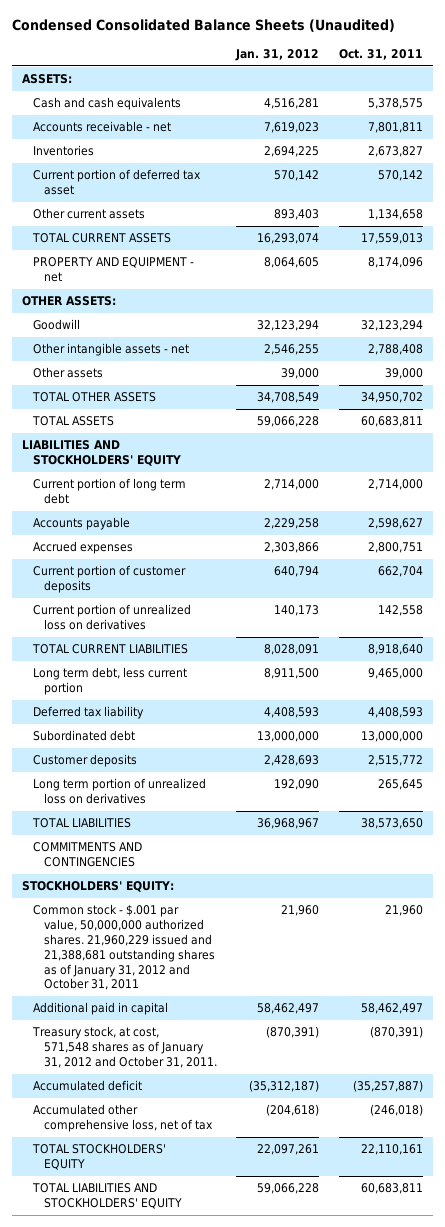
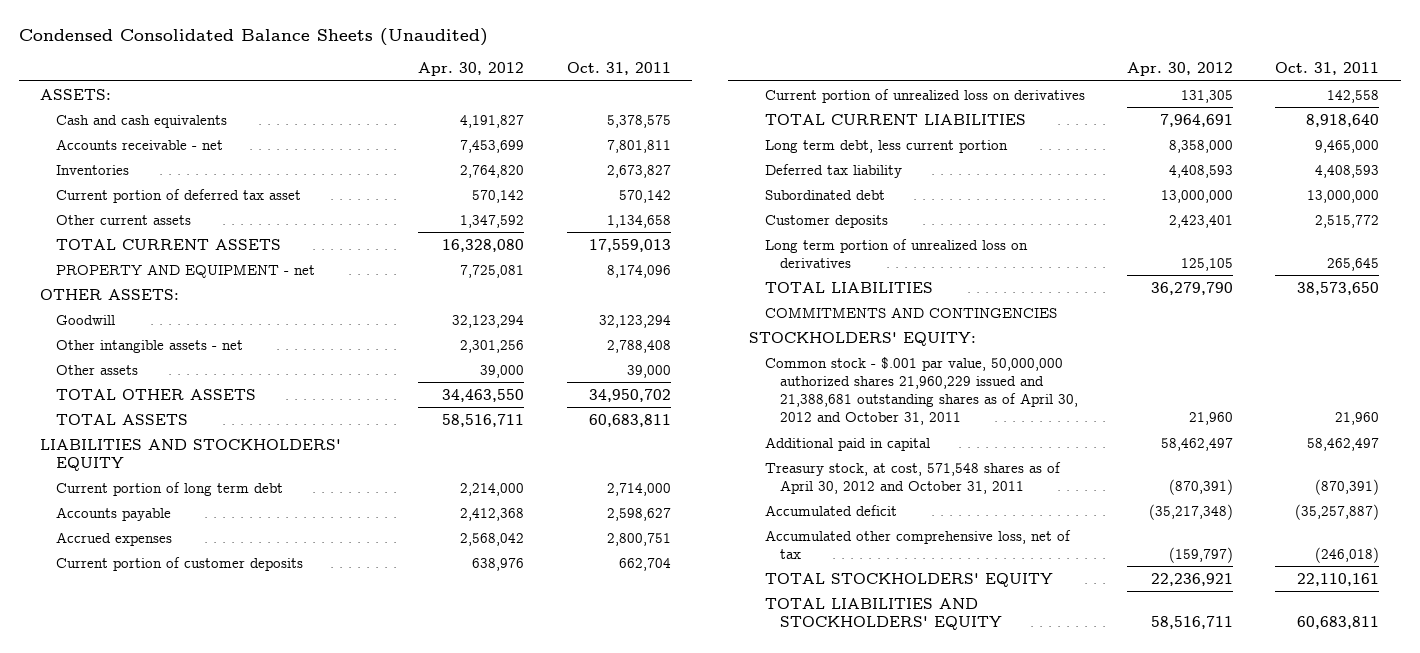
[235,49,320,62] Jan. 31, 2012 -> none
none -> [418,62,525,77] Apr. 30, 2012
[32,904,215,991] Common stock - $.001 par value, 50,000,000 authorized shares. 21,960,229 issued and 21,388,681 outstanding shares as of January 31, 2012 and October 31, 2011 -> [764,356,1079,425] Common stock - $.001 par value, 50,000,000 authorized shares 21,960,229 issued and 21,388,681 outstanding shares as of April 30, 2012 and October 31, 2011
[31,1026,217,1068] Treasury stock, at cost, 571,548 shares as of January 31, 2012 and October 31, 2011. -> [764,461,1061,494] Treasury stock, at cost, 571,548 shares as of April 30, 2012 and October 31, 2011

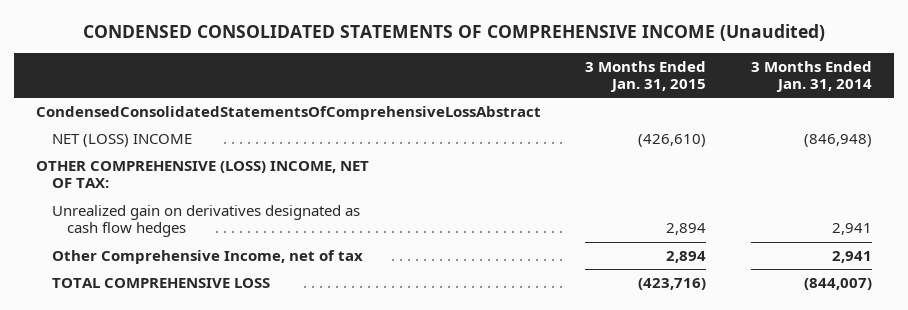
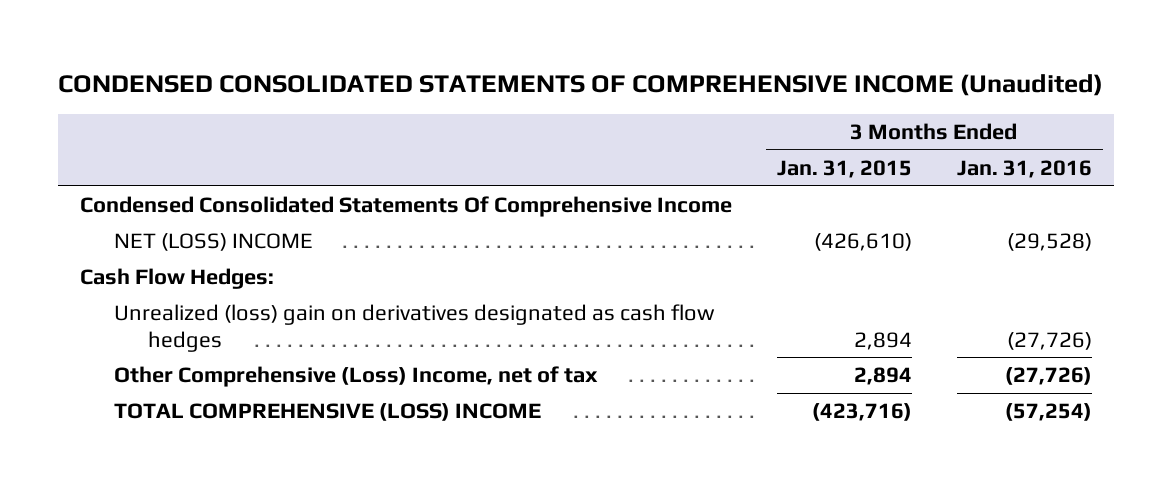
[750,60,872,93] 3 Months Ended Jan. 31, 2014 -> none
none -> [956,159,1092,178] Jan. 31, 2016
[36,105,542,120] CondensedConsolidatedStatementsOfComprehensiveLossAbstract -> [80,196,733,218] Condensed Consolidated Statements Of Comprehensive Income
[36,160,370,189] OTHER COMPREHENSIVE (LOSS) INCOME, NET OF TAX: -> none
none -> [80,268,275,290] Cash Flow Hedges:
[51,204,360,238] Unrealized gain on derivatives designated as cash flow hedges -> [114,304,716,352] Unrealized (loss) gain on derivatives designated as cash flow hedges
[51,249,363,264] Other Comprehensive Income, net of tax -> [114,366,599,388] Other Comprehensive (Loss) Income, net of tax
[51,277,270,288] TOTAL COMPREHENSIVE LOSS -> [114,403,542,422] TOTAL COMPREHENSIVE (LOSS) INCOME

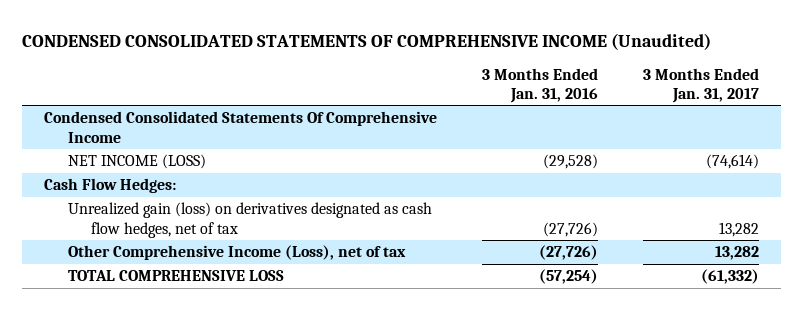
[776,159,912,178] Jan. 31, 2015 -> none
none -> [642,67,759,103] 3 Months Ended Jan. 31, 2017
[114,233,314,252] NET (LOSS) INCOME -> [67,154,206,170] NET INCOME (LOSS)
[114,304,716,352] Unrealized (loss) gain on derivatives designated as cash flow hedges -> [67,202,432,238] Unrealized gain (loss) on derivatives designated as cash flow hedges, net of tax
[114,366,599,388] Other Comprehensive (Loss) Income, net of tax -> [67,245,406,261] Other Comprehensive Income (Loss), net of tax
[114,403,542,422] TOTAL COMPREHENSIVE (LOSS) INCOME -> [67,270,284,282] TOTAL COMPREHENSIVE LOSS

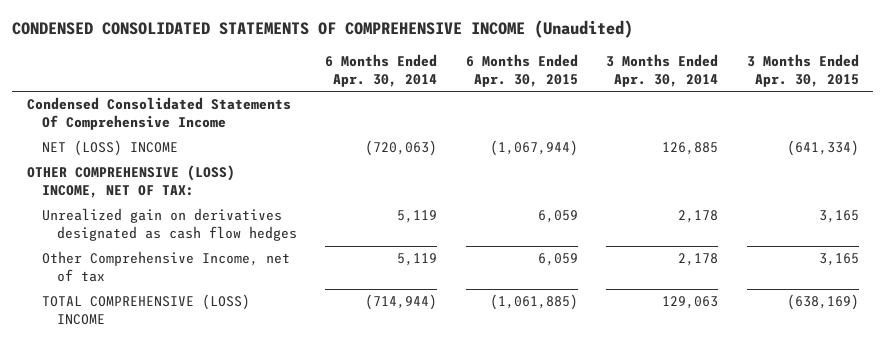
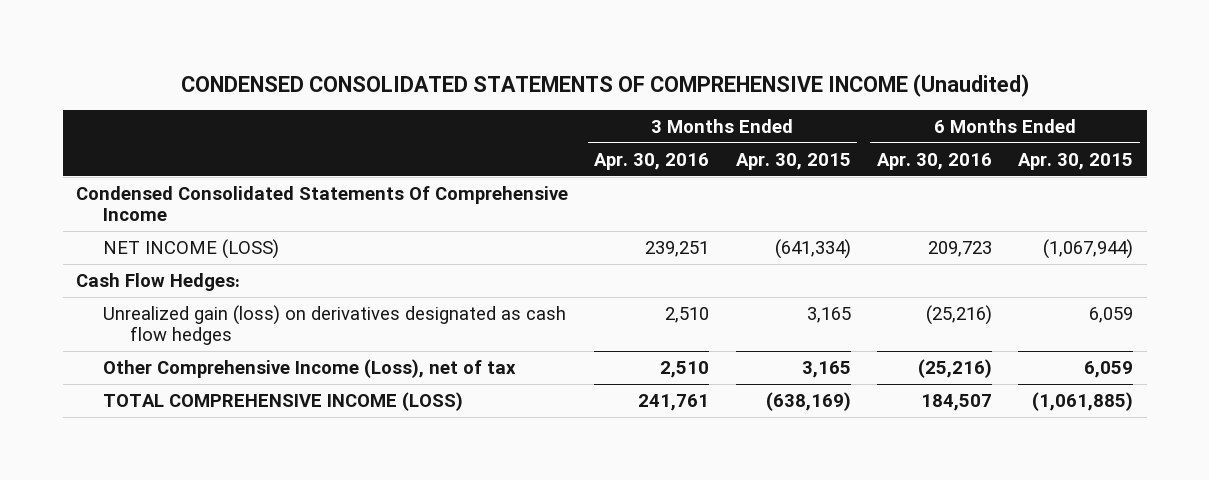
[325,53,438,87] 6 Months Ended Apr. 30, 2014 -> none
[606,53,719,87] 3 Months Ended Apr. 30, 2014 -> none
none -> [594,152,710,170] Apr. 30, 2016
none -> [877,152,993,170] Apr. 30, 2016
[26,165,235,199] OTHER COMPREHENSIVE (LOSS) INCOME, NET OF TAX: -> none
[41,140,178,157] NET (LOSS) INCOME -> [102,238,279,259] NET INCOME (LOSS)
none -> [75,272,240,291] Cash Flow Hedges:
[41,208,297,242] Unrealized gain on derivatives designated as cash flow hedges -> [102,304,566,346] Unrealized gain (loss) on derivatives designated as cash flow hedges
[41,251,290,283] Other Comprehensive Income, net of tax -> [102,358,516,378] Other Comprehensive Income (Loss), net of tax
[41,294,250,326] TOTAL COMPREHENSIVE (LOSS) INCOME -> [102,391,463,411] TOTAL COMPREHENSIVE INCOME (LOSS)

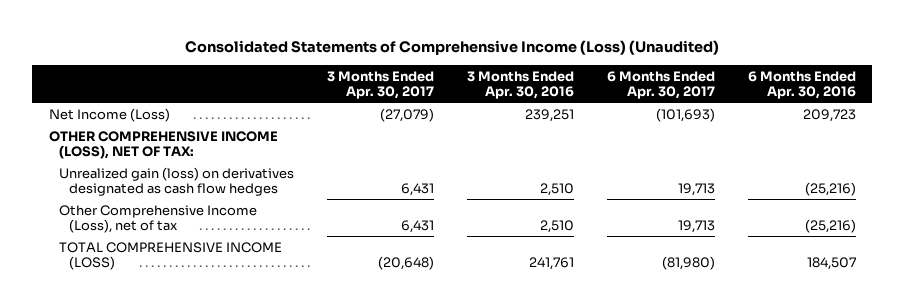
[180,73,1029,97] CONDENSED CONSOLIDATED STATEMENTS OF COMPREHENSIVE INCOME (Unaudited) -> [185,39,720,55] Consolidated Statements of Comprehensive Income (Loss) (Unaudited)
[735,152,851,170] Apr. 30, 2015 -> none
[1018,152,1134,170] Apr. 30, 2015 -> none
none -> [326,70,434,99] 3 Months Ended Apr. 30, 2017
none -> [606,70,715,99] 6 Months Ended Apr. 30, 2017
[75,185,568,222] Condensed Consolidated Statements Of Comprehensive Income -> none
[75,272,240,291] Cash Flow Hedges: -> none
[102,238,279,259] NET INCOME (LOSS) -> [48,107,170,122] Net Income (Loss)
none -> [48,130,278,159] OTHER COMPREHENSIVE INCOME (LOSS), NET OF TAX:

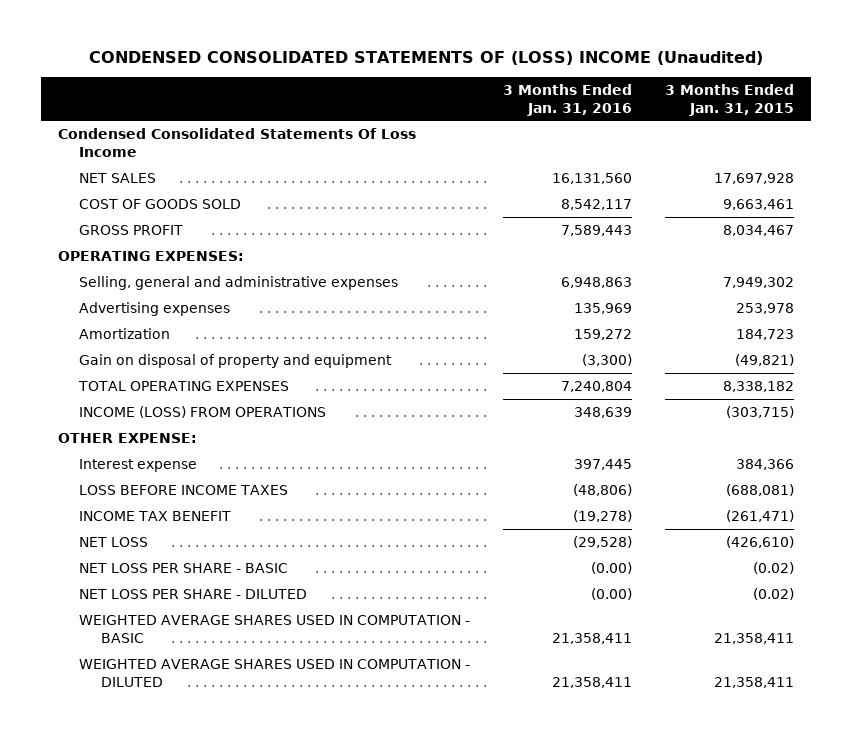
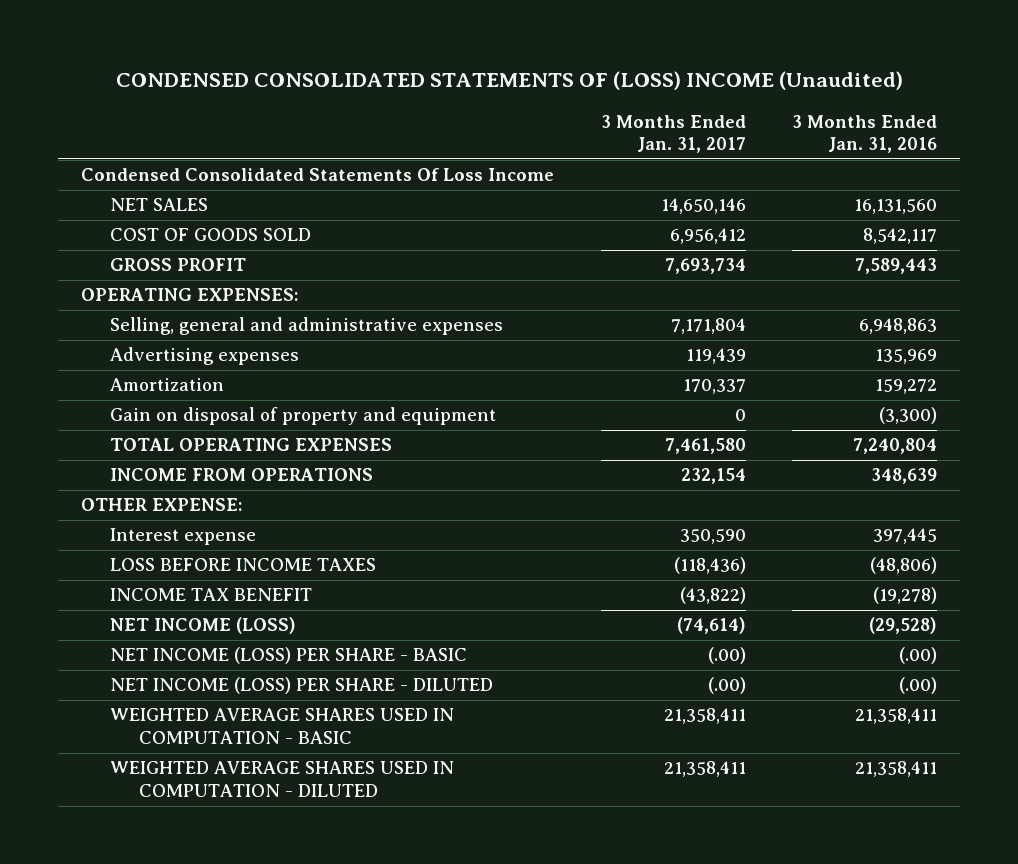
[665,83,795,116] 3 Months Ended Jan. 31, 2015 -> none
none -> [600,114,746,154] 3 Months Ended Jan. 31, 2017
[79,406,327,419] INCOME (LOSS) FROM OPERATIONS -> [110,468,374,482] INCOME FROM OPERATIONS
[79,537,149,548] NET LOSS -> [110,617,297,635] NET INCOME (LOSS)
[79,563,289,574] NET LOSS PER SHARE - BASIC -> [110,647,468,665] NET INCOME (LOSS) PER SHARE - BASIC
[591,562,633,575] (0.00) -> [898,647,937,665] (.00)
[79,589,308,600] NET LOSS PER SHARE - DILUTED -> [110,677,494,695] NET INCOME (LOSS) PER SHARE - DILUTED
[591,588,633,601] (0.00) -> [898,677,937,695] (.00)

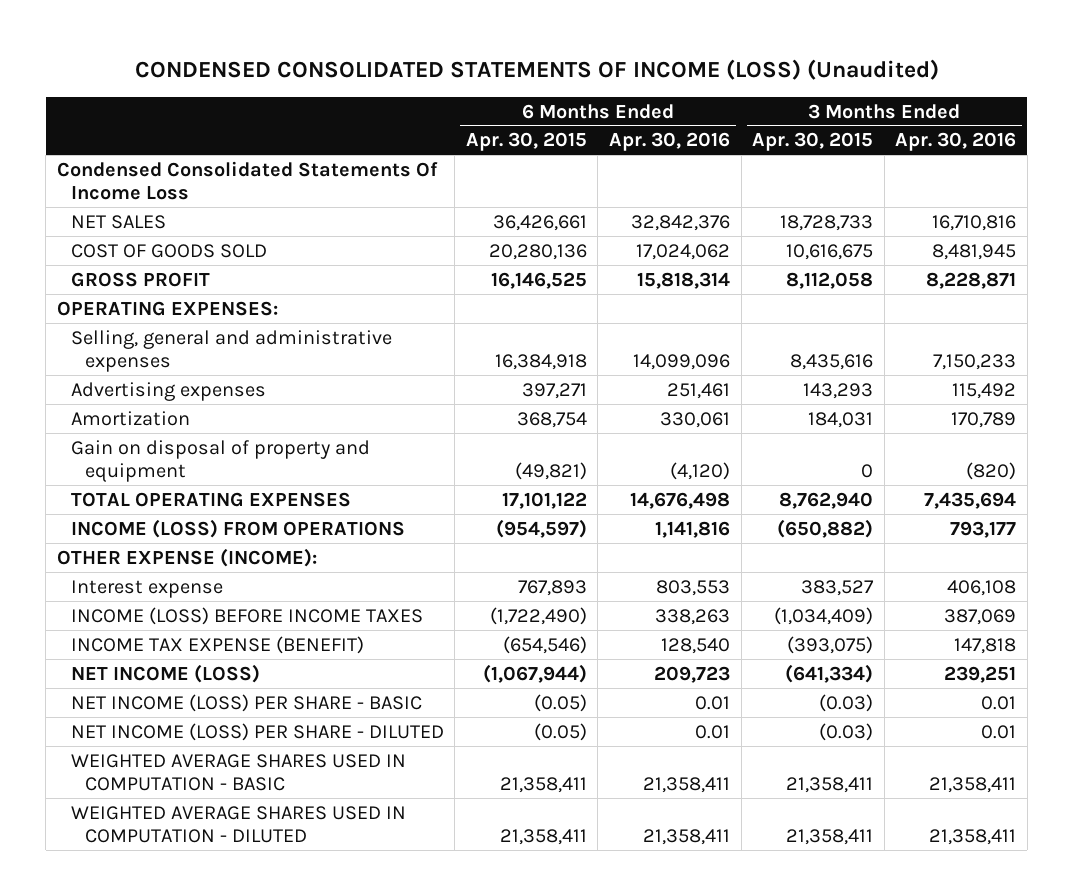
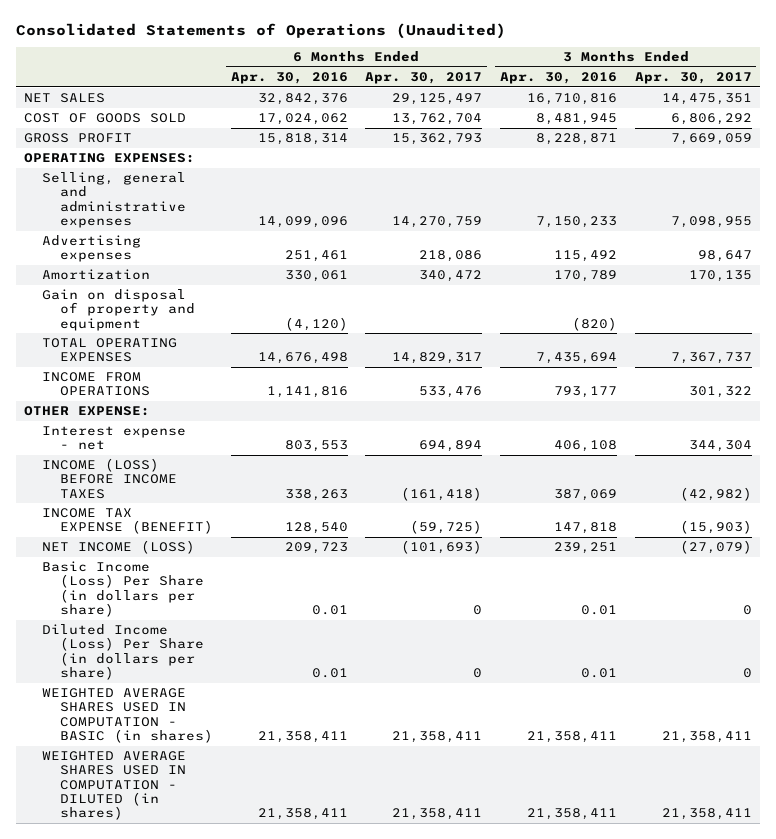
[134,58,939,80] CONDENSED CONSOLIDATED STATEMENTS OF INCOME (LOSS) (Unaudited) -> [15,22,506,39] Consolidated Statements of Operations (Unaudited)
[465,132,587,152] Apr. 30, 2015 -> none
[752,132,874,152] Apr. 30, 2015 -> none
none -> [365,72,483,85] Apr. 30, 2017
none -> [634,72,752,85] Apr. 30, 2017
[56,160,438,200] Condensed Consolidated Statements Of Income Loss -> none
[70,518,405,538] INCOME (LOSS) FROM OPERATIONS -> [42,372,150,397] INCOME FROM OPERATIONS
[56,547,317,567] OTHER EXPENSE (INCOME): -> [24,406,151,417] OTHER EXPENSE:
[70,579,223,598] Interest expense -> [42,426,187,451] Interest expense - net
[70,693,422,712] NET INCOME (LOSS) PER SHARE - BASIC -> [42,561,204,617] Basic Income (Loss) Per Share (in dollars per share)
[70,722,444,741] NET INCOME (LOSS) PER SHARE - DILUTED -> [42,624,204,680] Diluted Income (Loss) Per Share (in dollars per share)
[70,753,406,791] WEIGHTED AVERAGE SHARES USED IN COMPUTATION - BASIC -> [42,688,213,743] WEIGHTED AVERAGE SHARES USED IN COMPUTATION - BASIC (in shares)
[70,805,406,843] WEIGHTED AVERAGE SHARES USED IN COMPUTATION - DILUTED -> [42,751,187,821] WEIGHTED AVERAGE SHARES USED IN COMPUTATION - DILUTED (in shares)

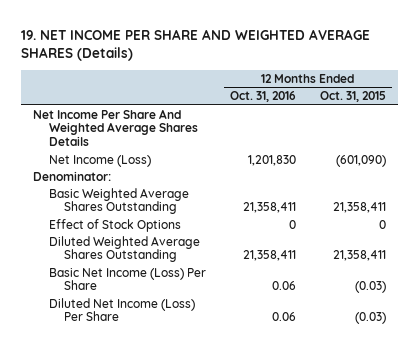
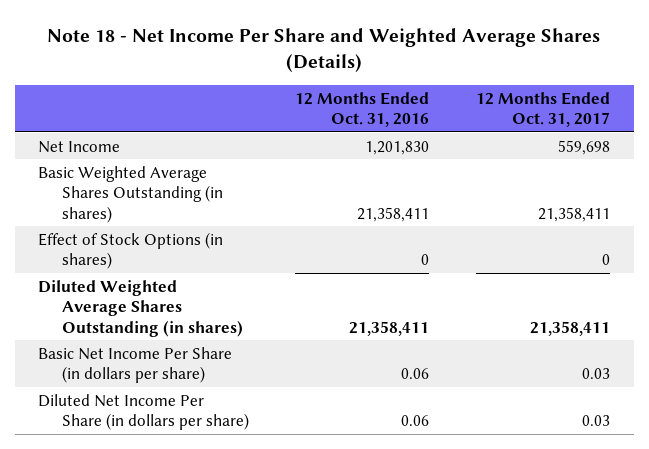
[21,28,371,62] 19. NET INCOME PER SHARE AND WEIGHTED AVERAGE SHARES (Details) -> [47,27,601,73] Note 18 - Net Income Per Share and Weighted Average Shares (Details)
[320,91,387,103] Oct. 31, 2015 -> none
none -> [476,91,611,128] 12 Months Ended Oct. 31, 2017
[33,108,198,147] Net Income Per Share And Weighted Average Shares Details -> none
[33,170,112,181] Denominator: -> none
[48,154,151,167] Net Income (Loss) -> [38,140,121,153] Net Income
[48,187,189,215] Basic Weighted Average Shares Outstanding -> [38,165,223,223] Basic Weighted Average Shares Outstanding (in shares)
[48,218,181,232] Effect of Stock Options -> [38,231,224,270] Effect of Stock Options (in shares)
[48,235,200,263] Diluted Weighted Average Shares Outstanding -> [38,279,243,337] Diluted Weighted Average Shares Outstanding (in shares)
[48,267,206,291] Basic Net Income (Loss) Per Share -> [38,346,233,384] Basic Net Income Per Share (in dollars per share)
[48,297,195,322] Diluted Net Income (Loss) Per Share -> [38,393,249,431] Diluted Net Income Per Share (in dollars per share)

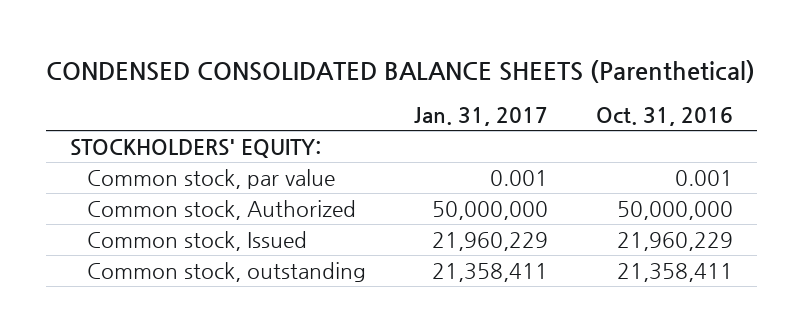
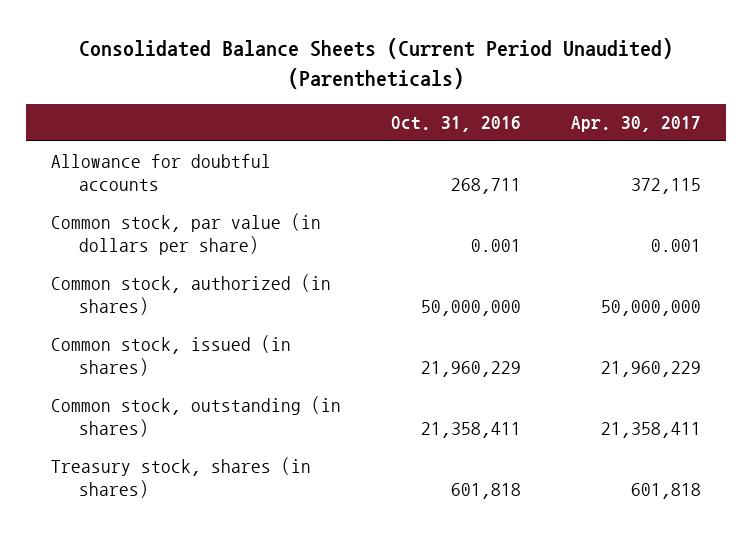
[46,59,756,83] CONDENSED CONSOLIDATED BALANCE SHEETS (Parenthetical) -> [78,38,673,89] Consolidated Balance Sheets (Current Period Unaudited) (Parentheticals)
[414,106,549,126] Jan. 31, 2017 -> none
none -> [570,116,701,133] Apr. 30, 2017
[70,138,322,158] STOCKHOLDERS' EQUITY: -> none
none -> [50,153,271,192] Allowance for doubtful accounts
[87,168,336,189] Common stock, par value -> [50,212,321,256] Common stock, par value (in dollars per share)
[87,199,357,220] Common stock, Authorized -> [50,273,331,316] Common stock, authorized (in shares)
[87,230,308,251] Common stock, Issued -> [50,334,291,377] Common stock, issued (in shares)
[87,261,367,282] Common stock, outstanding -> [50,395,341,438] Common stock, outstanding (in shares)
none -> [50,456,311,499] Treasury stock, shares (in shares)

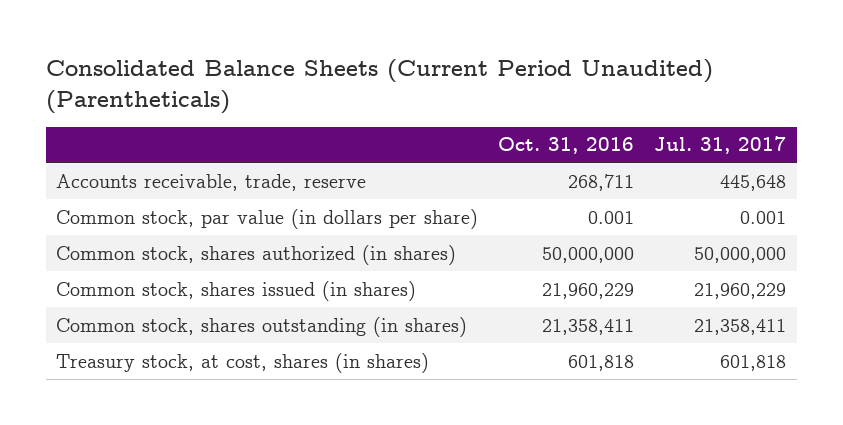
[570,116,701,133] Apr. 30, 2017 -> none
none -> [654,136,787,155] Jul. 31, 2017
[50,153,271,192] Allowance for doubtful accounts -> [56,173,367,191] Accounts receivable, trade, reserve
[50,273,331,316] Common stock, authorized (in shares) -> [56,244,457,265] Common stock, shares authorized (in shares)
[50,334,291,377] Common stock, issued (in shares) -> [56,280,417,301] Common stock, shares issued (in shares)
[50,395,341,438] Common stock, outstanding (in shares) -> [56,316,468,337] Common stock, shares outstanding (in shares)
[50,456,311,499] Treasury stock, shares (in shares) -> [56,352,430,373] Treasury stock, at cost, shares (in shares)

